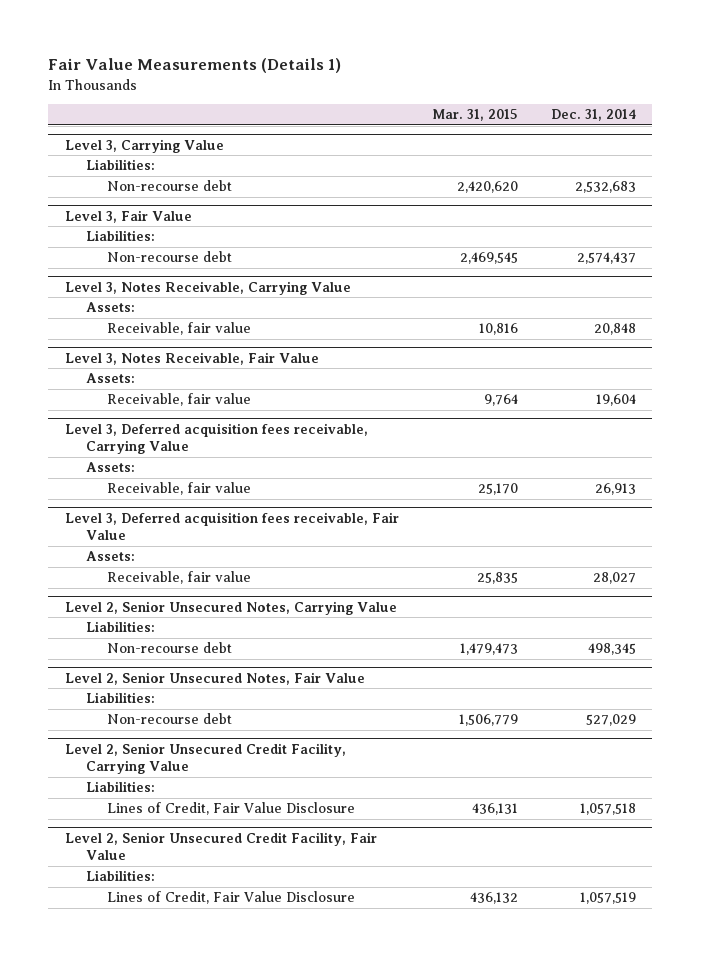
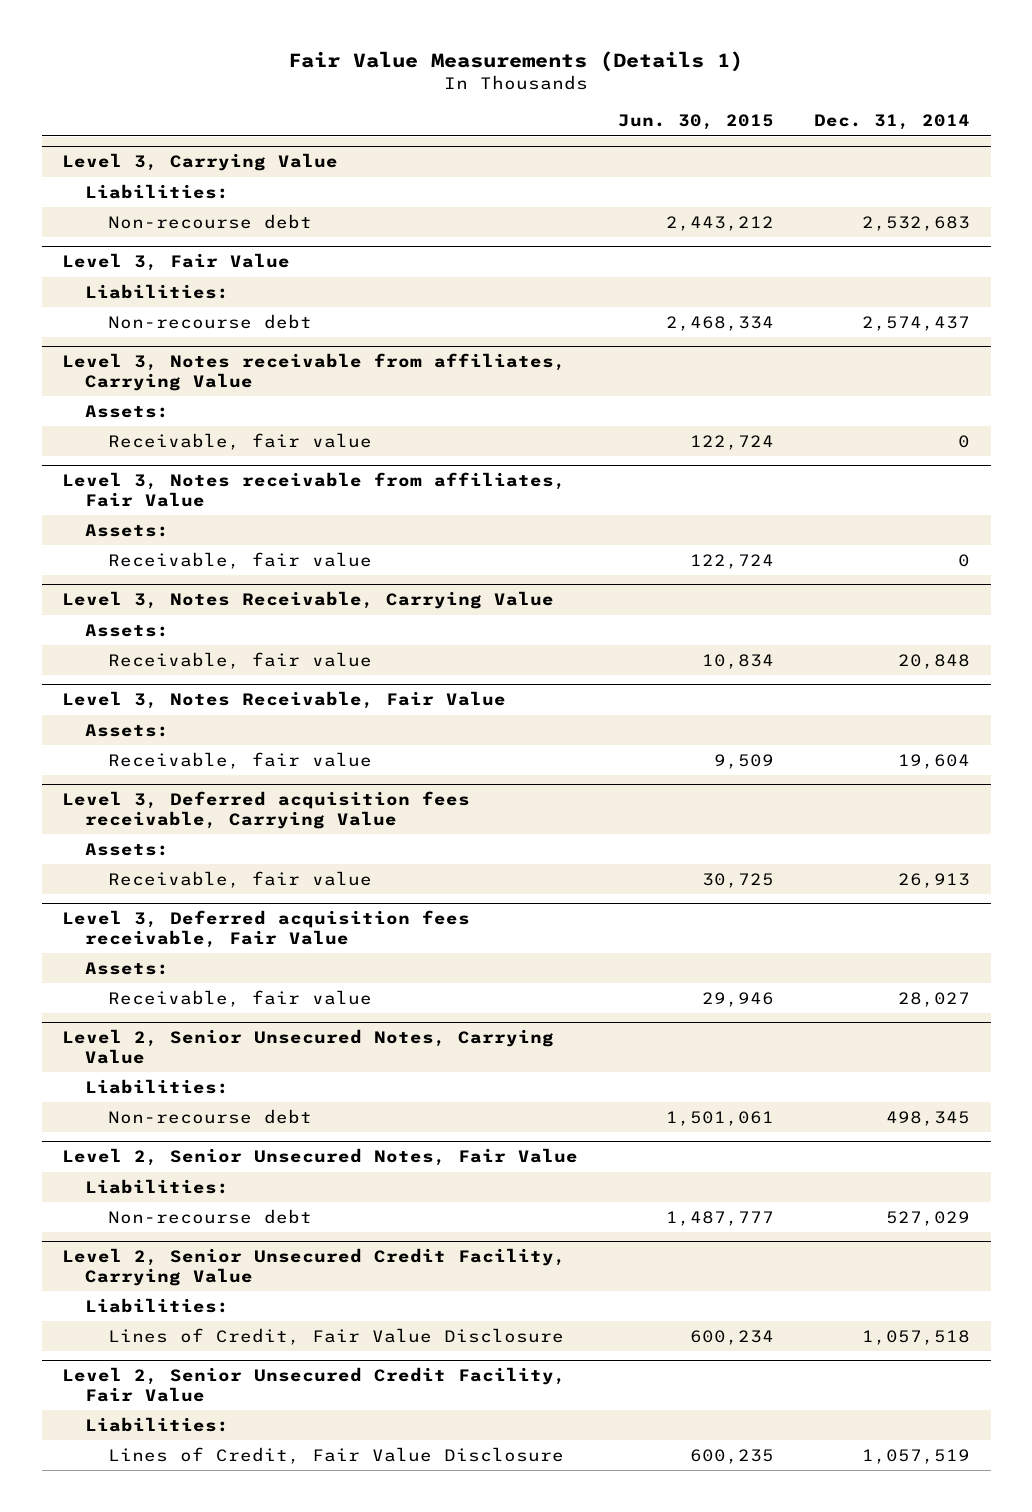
[431,109,518,122] Mar. 31, 2015 -> none
none -> [618,114,775,131] Jun. 30, 2015
none -> [61,353,566,391] Level 3, Notes receivable from affiliates, Carrying Value
none -> [85,404,170,418] Assets:
none -> [108,432,373,450] Receivable, fair value
none -> [61,472,566,507] Level 3, Notes receivable from affiliates, Fair Value
none -> [85,523,170,537] Assets:
none -> [108,551,373,569] Receivable, fair value

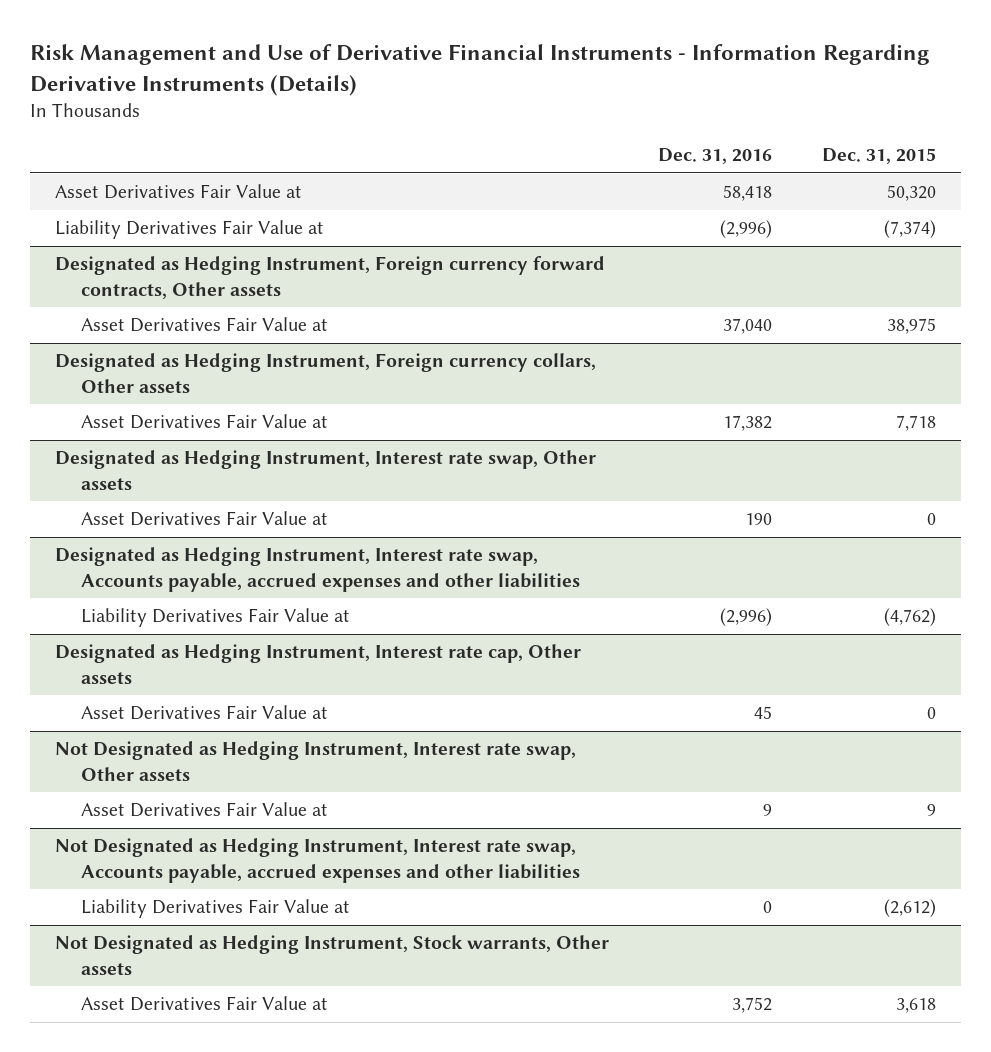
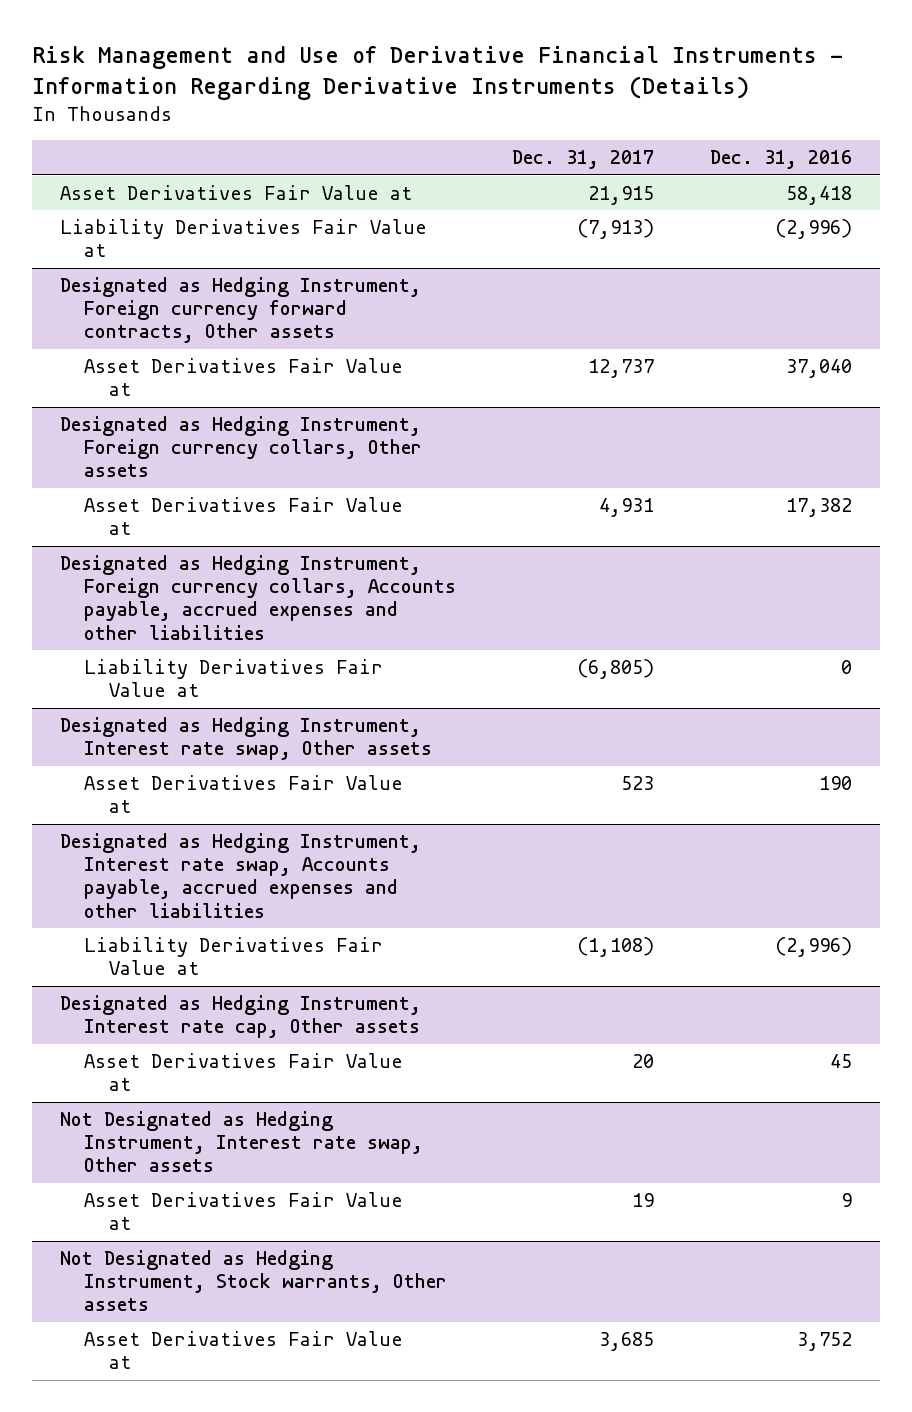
[821,148,936,165] Dec. 31, 2015 -> none
none -> [512,150,655,170] Dec. 31, 2017
none -> [59,555,457,640] Designated as Hedging Instrument, Foreign currency collars, Accounts payable, accrued expenses and other liabilities
none -> [84,659,384,698] Liability Derivatives Fair Value at
[54,838,581,883] Not Designated as Hedging Instrument, Interest rate swap, Accounts payable, accrued expenses and other liabilities -> none
[81,899,351,919] Liability Derivatives Fair Value at -> none

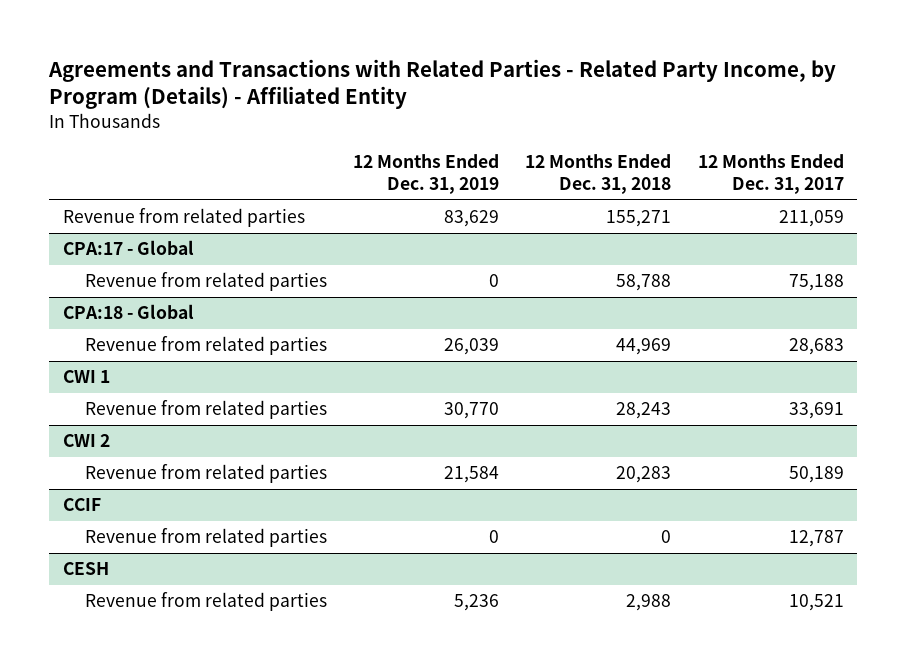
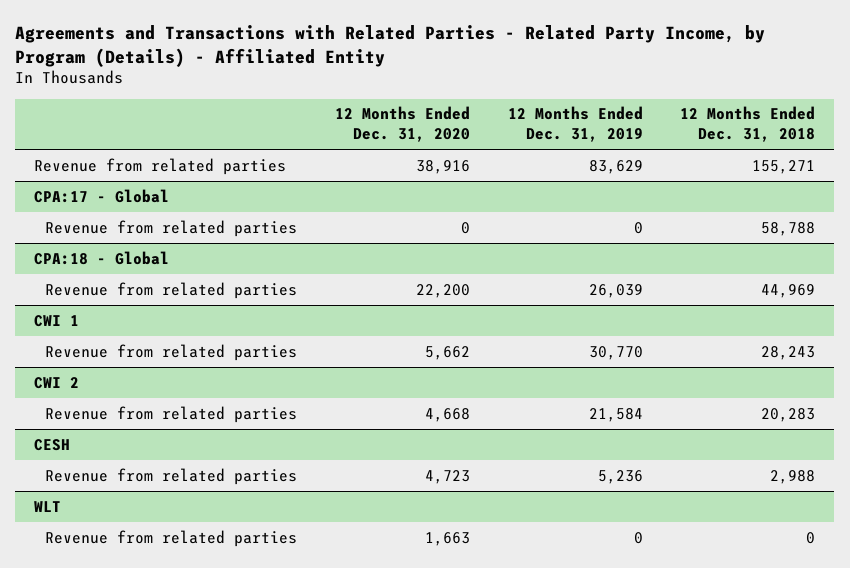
[697,154,844,195] 12 Months Ended Dec. 31, 2017 -> none
none -> [334,106,470,142] 12 Months Ended Dec. 31, 2020
[62,498,101,512] CCIF -> none
[85,528,328,548] Revenue from related parties -> none
none -> [34,500,62,512] WLT
none -> [45,529,298,547] Revenue from related parties

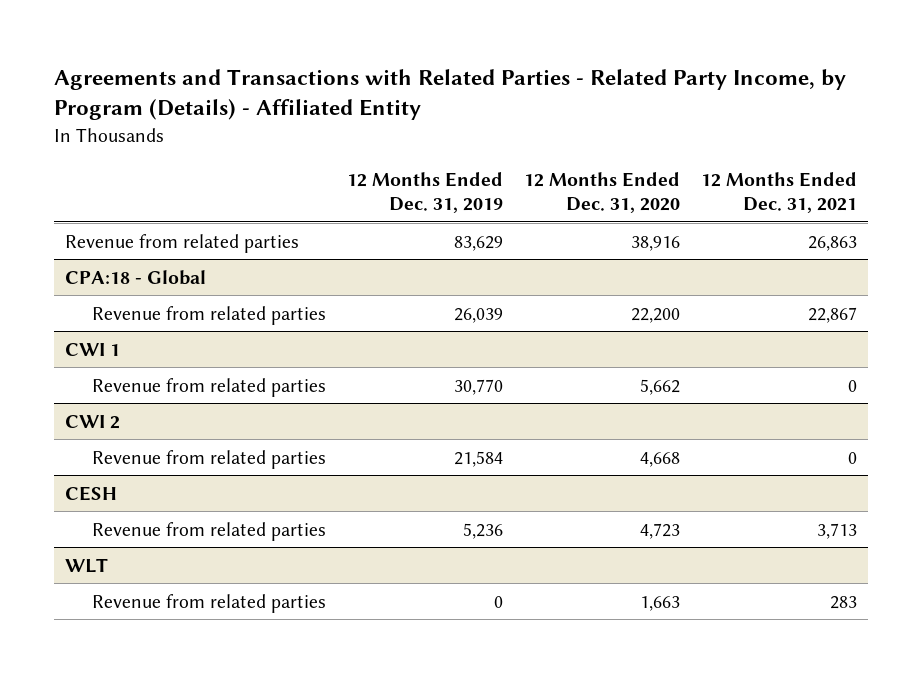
[680,106,816,142] 12 Months Ended Dec. 31, 2018 -> none
none -> [701,171,858,214] 12 Months Ended Dec. 31, 2021
[34,188,170,203] CPA:17 - Global -> none
[45,219,298,237] Revenue from related parties -> none

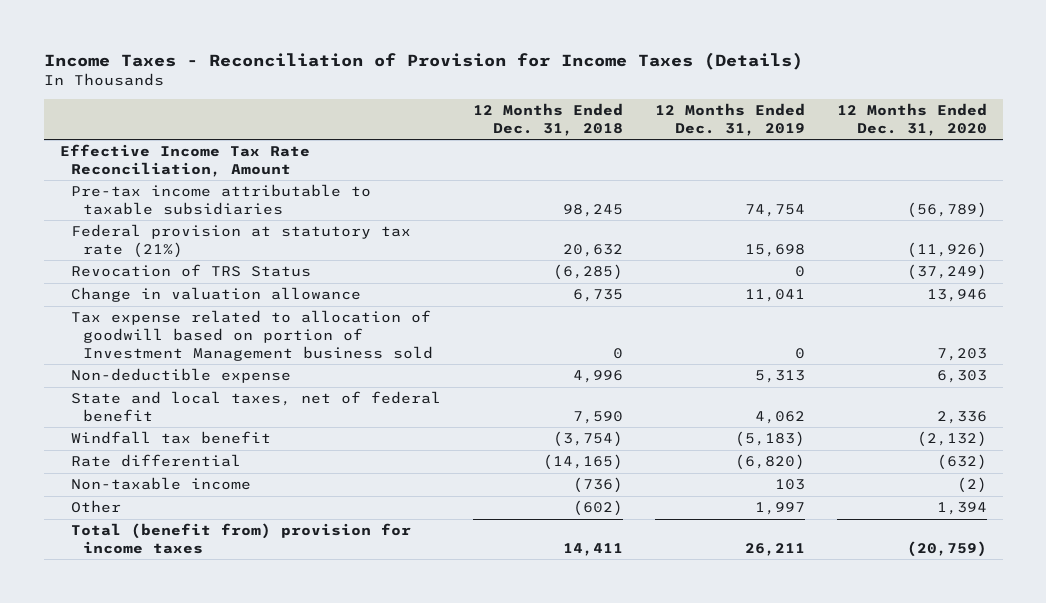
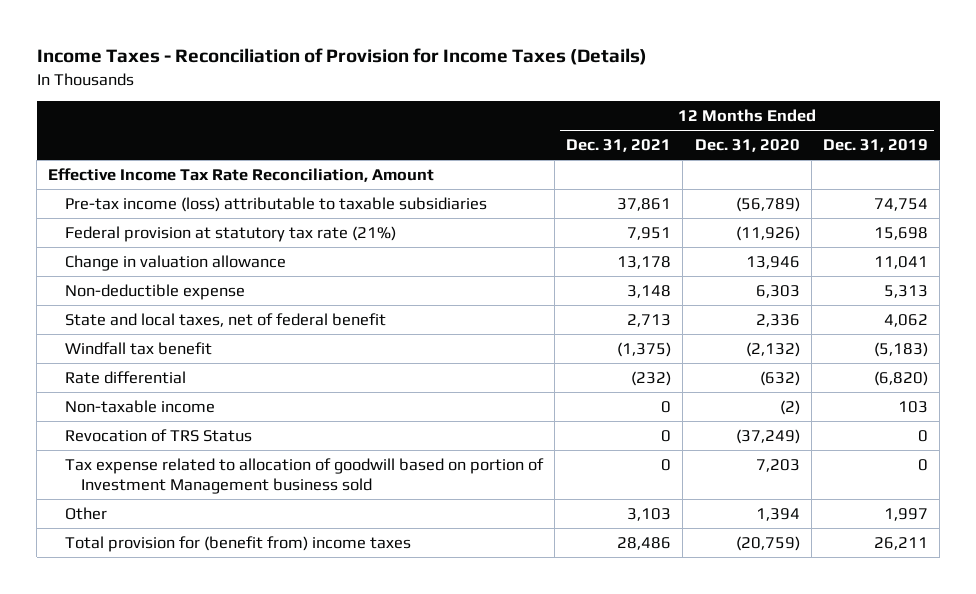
[473,102,624,136] 12 Months Ended Dec. 31, 2018 -> none
none -> [566,139,672,153] Dec. 31, 2021
[71,184,372,215] Pre-tax income attributable to taxable subsidiaries -> [64,196,487,212] Pre-tax income (loss) attributable to taxable subsidiaries
[71,264,312,278] Revocation of TRS Status -> [64,428,252,442] Revocation of TRS Status
[71,310,433,361] Tax expense related to allocation of goodwill based on portion of Investment Management business sold -> [64,457,544,494] Tax expense related to allocation of goodwill based on portion of Investment Management business sold
[71,523,412,554] Total (benefit from) provision for income taxes -> [64,535,411,552] Total provision for (benefit from) income taxes

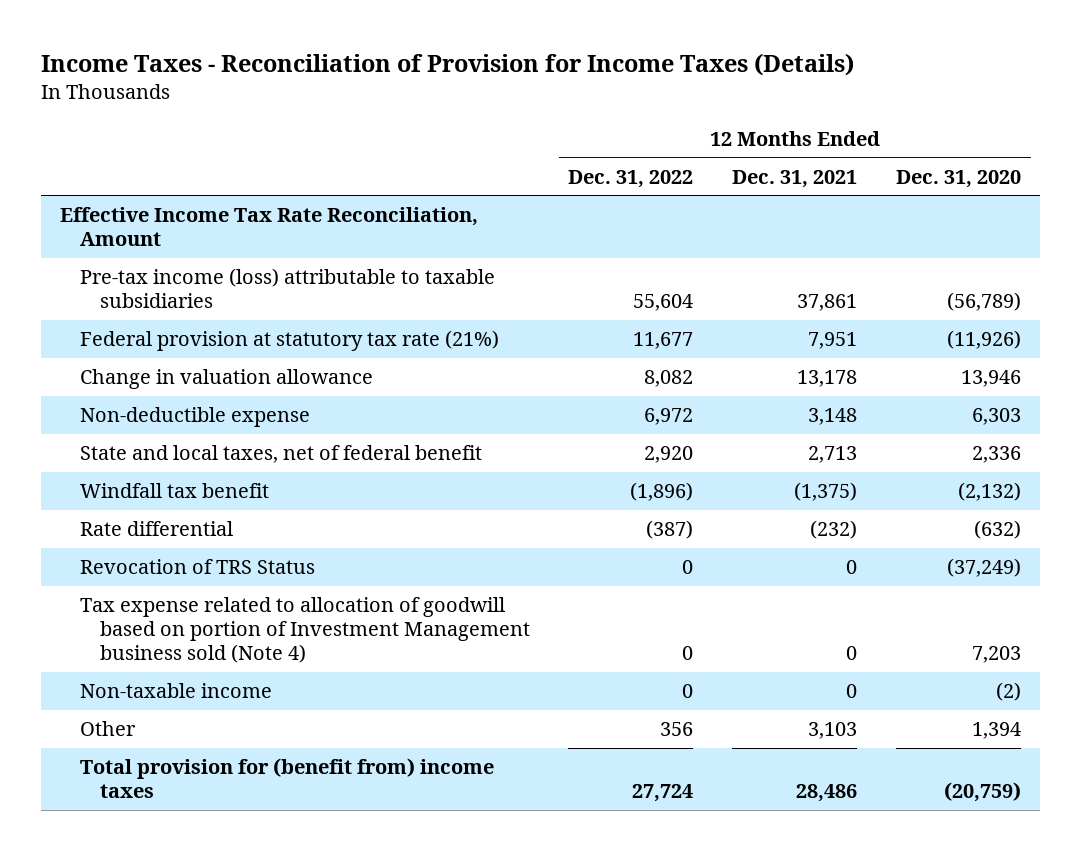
[823,139,929,153] Dec. 31, 2019 -> none
none -> [568,169,694,188] Dec. 31, 2022
[64,457,544,494] Tax expense related to allocation of goodwill based on portion of Investment Management business sold -> [79,597,530,664] Tax expense related to allocation of goodwill based on portion of Investment Management business sold (Note 4)
[64,399,215,413] Non-taxable income -> [79,683,272,699] Non-taxable income

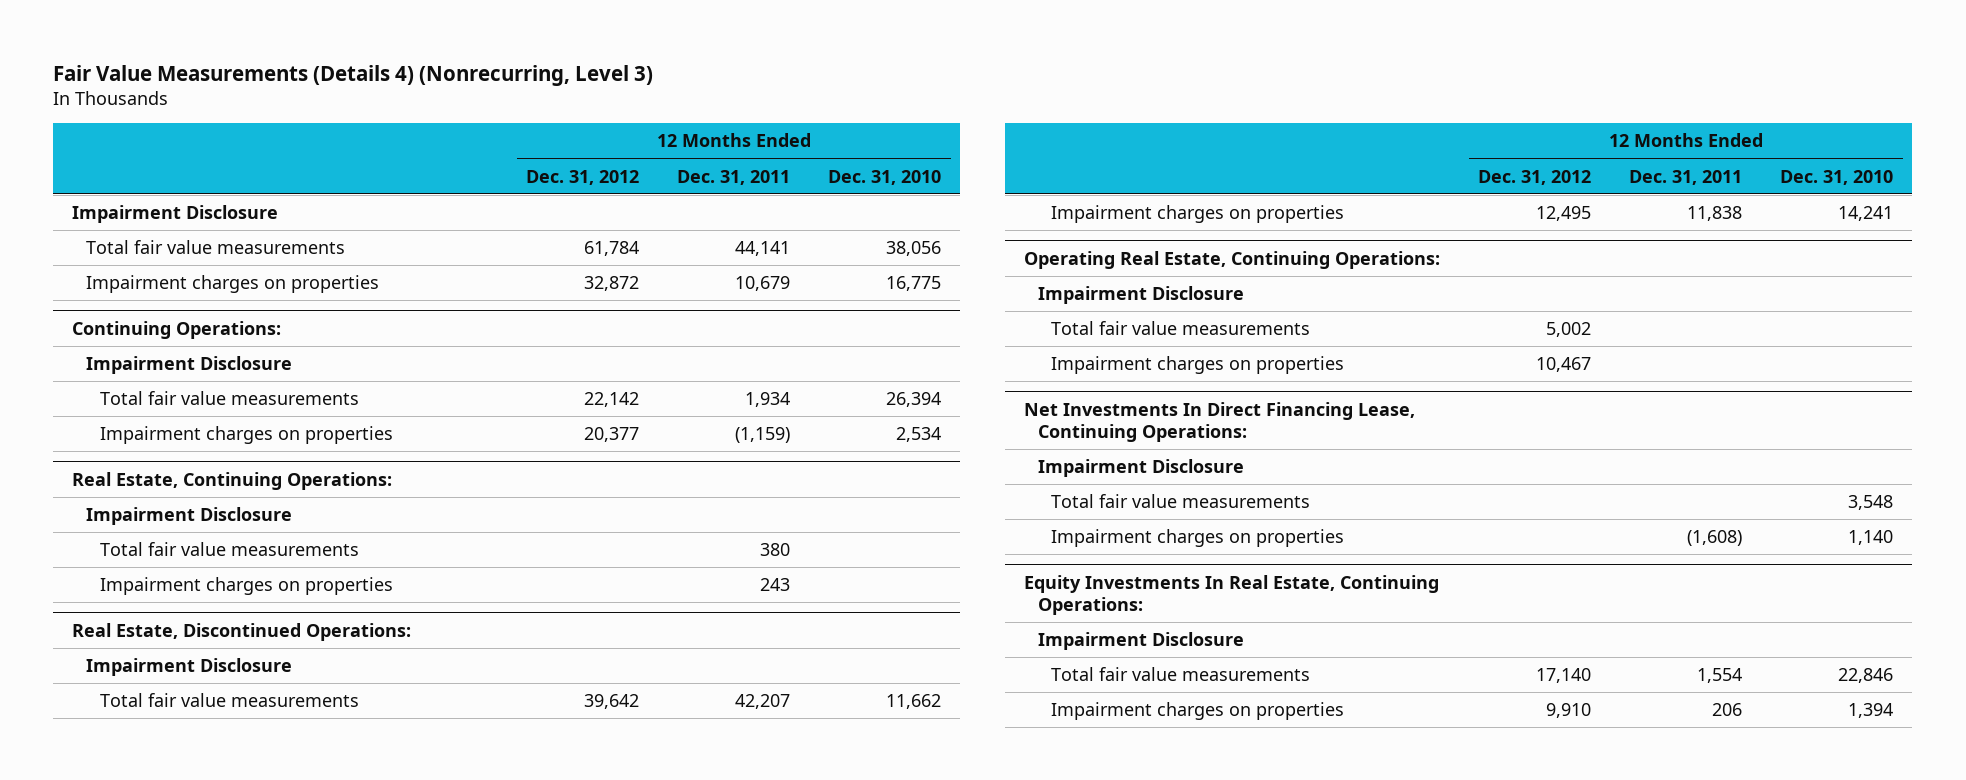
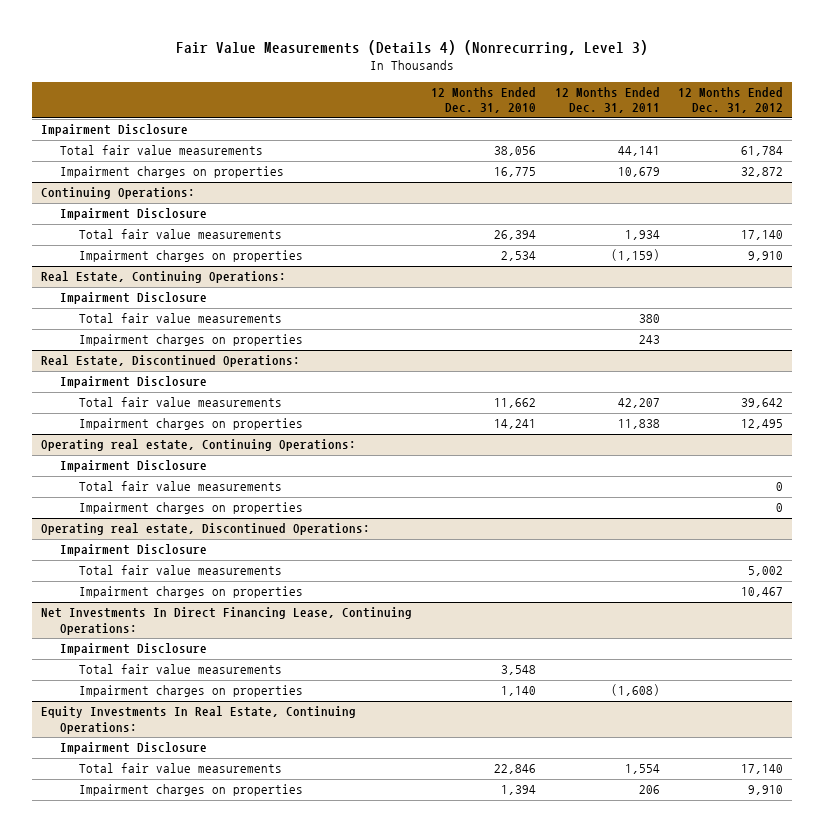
[584,392,640,408] 22,142 -> [741,230,784,241] 17,140
[584,427,640,443] 20,377 -> [748,251,784,262] 9,910
[1024,250,1441,269] Operating Real Estate, Continuing Operations: -> [41,439,357,452] Operating real estate, Continuing Operations:
none -> [79,481,283,492] Total fair value measurements
none -> [79,502,304,515] Impairment charges on properties
none -> [41,523,371,536] Operating real estate, Discontinued Operations:
none -> [60,544,208,557] Impairment Disclosure

